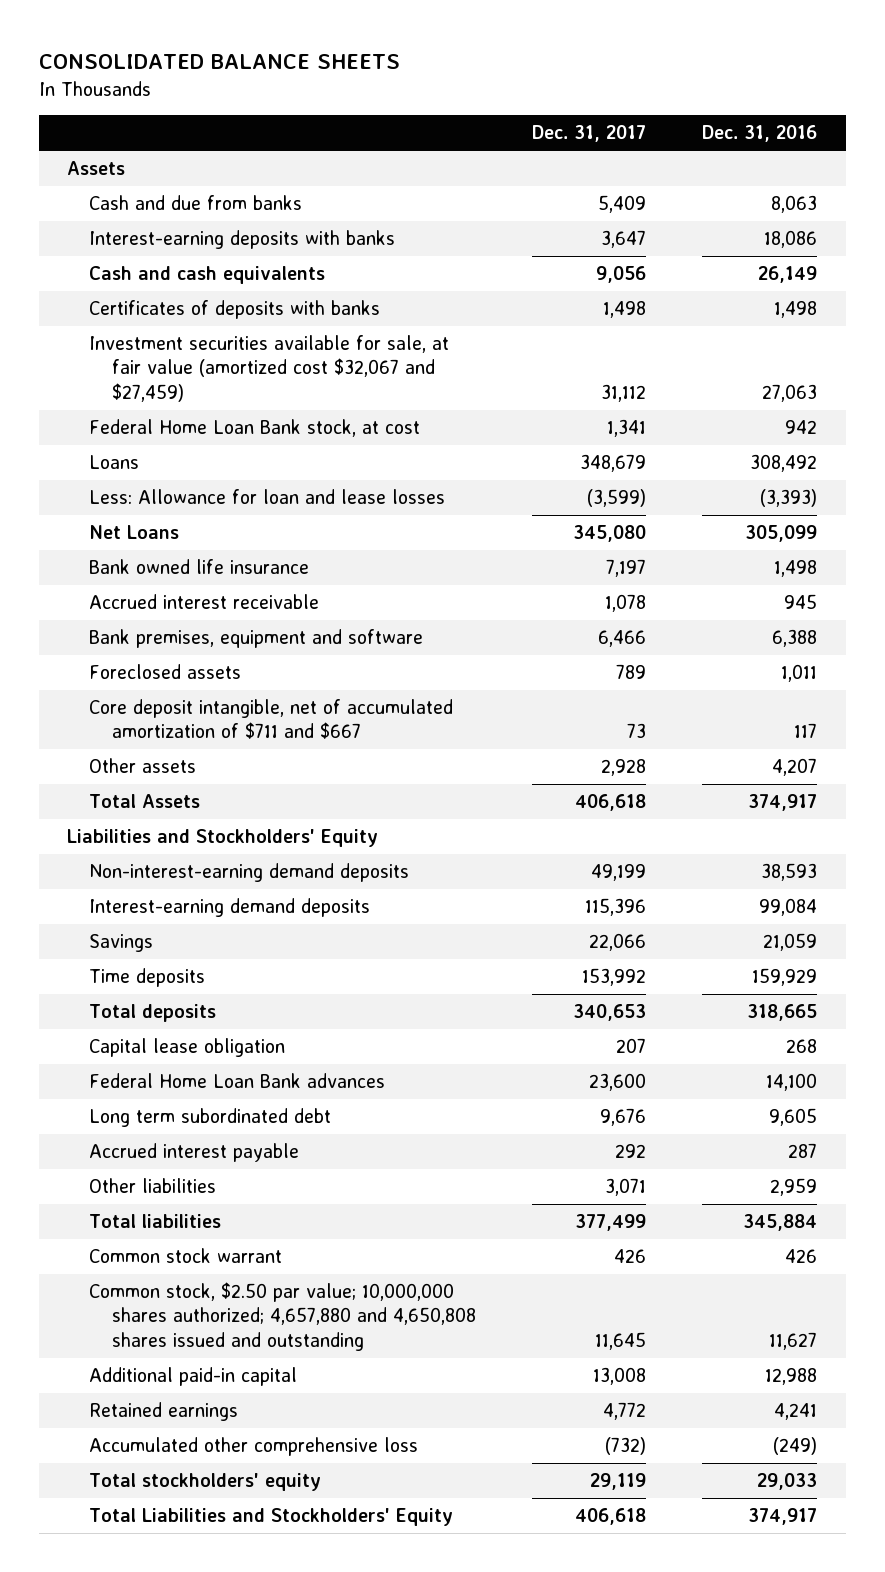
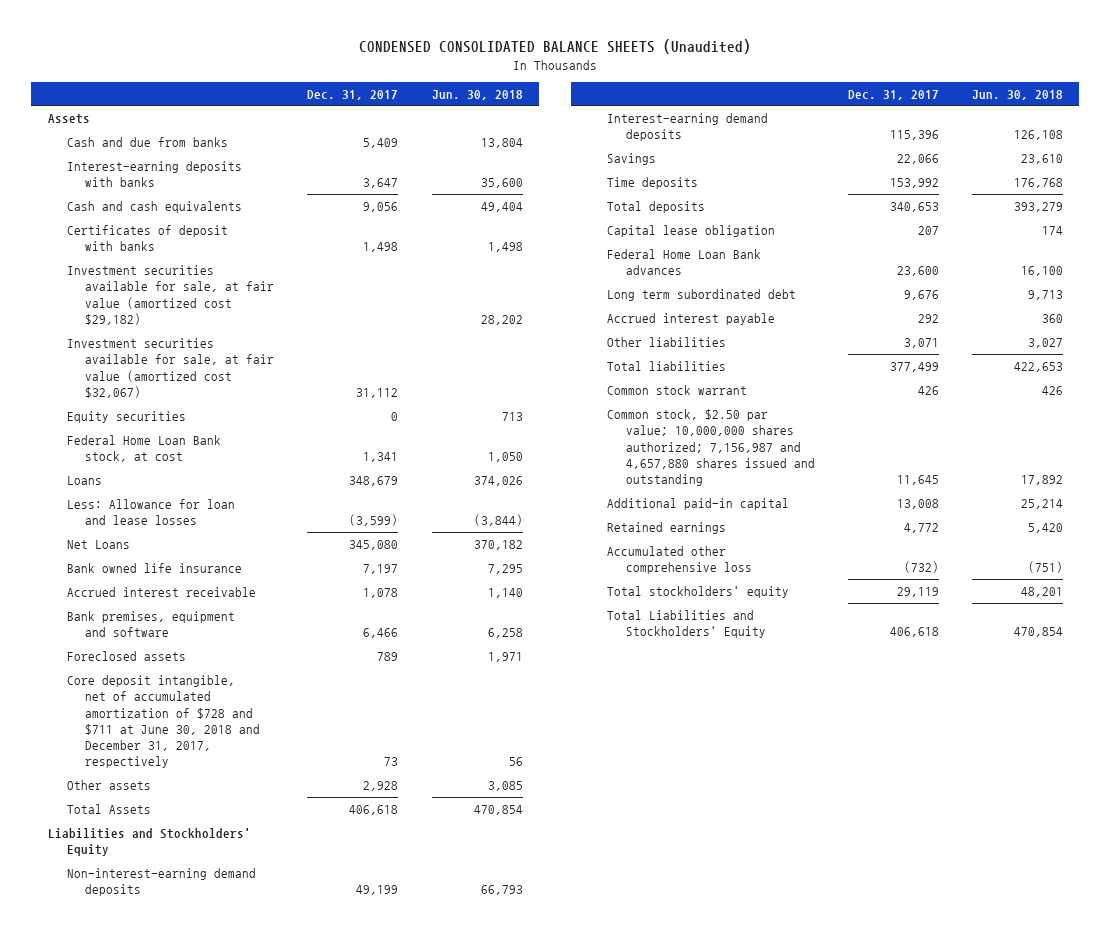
[39,54,401,70] CONSOLIDATED BALANCE SHEETS -> [359,39,752,55] CONDENSED CONSOLIDATED BALANCE SHEETS (Unaudited)
[702,125,818,143] Dec. 31, 2016 -> none
none -> [431,89,523,100] Jun. 30, 2018
[89,300,381,320] Certificates of deposits with banks -> [66,225,228,252] Certificates of deposit with banks
none -> [66,265,275,325] Investment securities available for sale, at fair value (amortized cost $29,182)
[89,335,450,402] Investment securities available for sale, at fair value (amortized cost $32,067 and $27,459) -> [66,338,275,398] Investment securities available for sale, at fair value (amortized cost $32,067)
none -> [66,411,186,424] Equity securities
[89,699,454,740] Core deposit intangible, net of accumulated amortization of $711 and $667 -> [66,675,261,769] Core deposit intangible, net of accumulated amortization of $728 and $711 at June 30, 2018 and December 31, 2017, respectively
[89,1282,476,1351] Common stock, $2.50 par value; 10,000,000 shares authorized; 4,657,880 and 4,650,808 shares issued and outstanding -> [606,409,815,487] Common stock, $2.50 par value; 10,000,000 shares authorized; 7,156,987 and 4,657,880 shares issued and outstanding

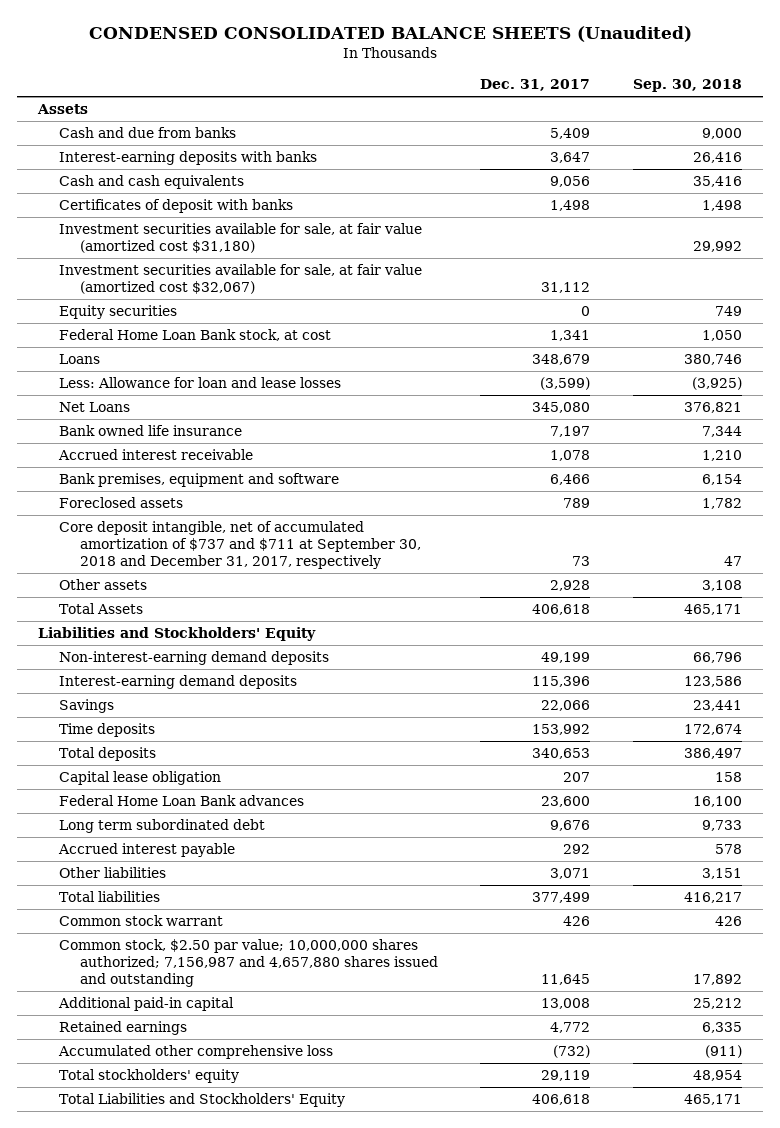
[431,89,523,100] Jun. 30, 2018 -> none
none -> [632,79,742,93] Sep. 30, 2018
[66,265,275,325] Investment securities available for sale, at fair value (amortized cost $29,182) -> [58,223,422,254] Investment securities available for sale, at fair value (amortized cost $31,180)
[66,675,261,769] Core deposit intangible, net of accumulated amortization of $728 and $711 at June 30, 2018 and December 31, 2017, respectively -> [58,521,421,570] Core deposit intangible, net of accumulated amortization of $737 and $711 at September 30, 2018 and December 31, 2017, respectively

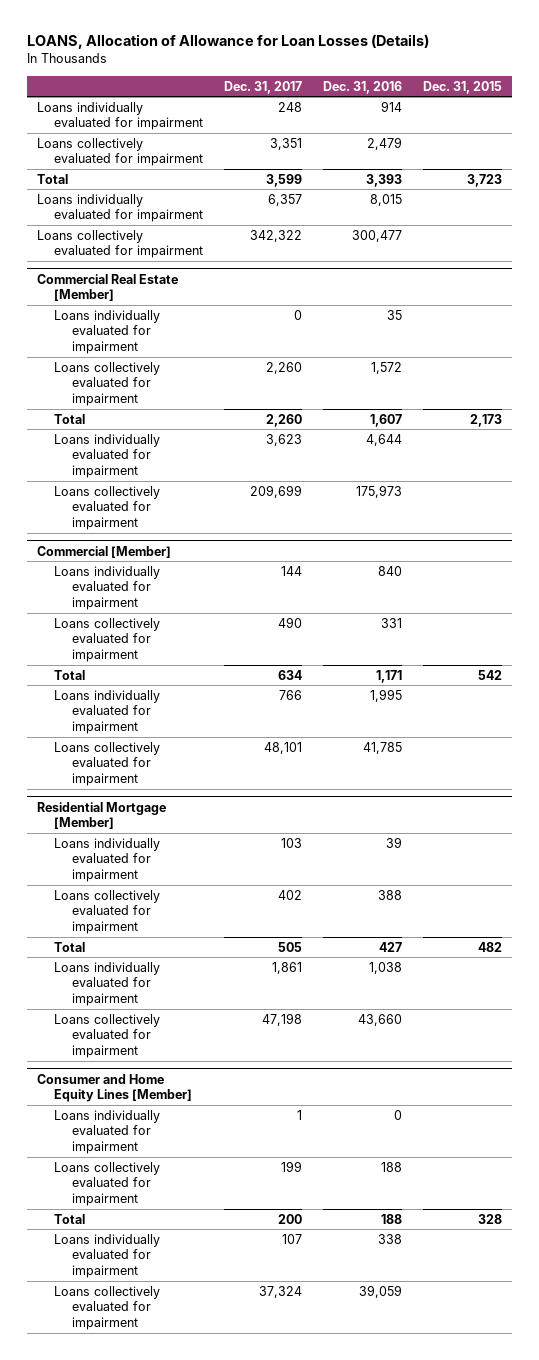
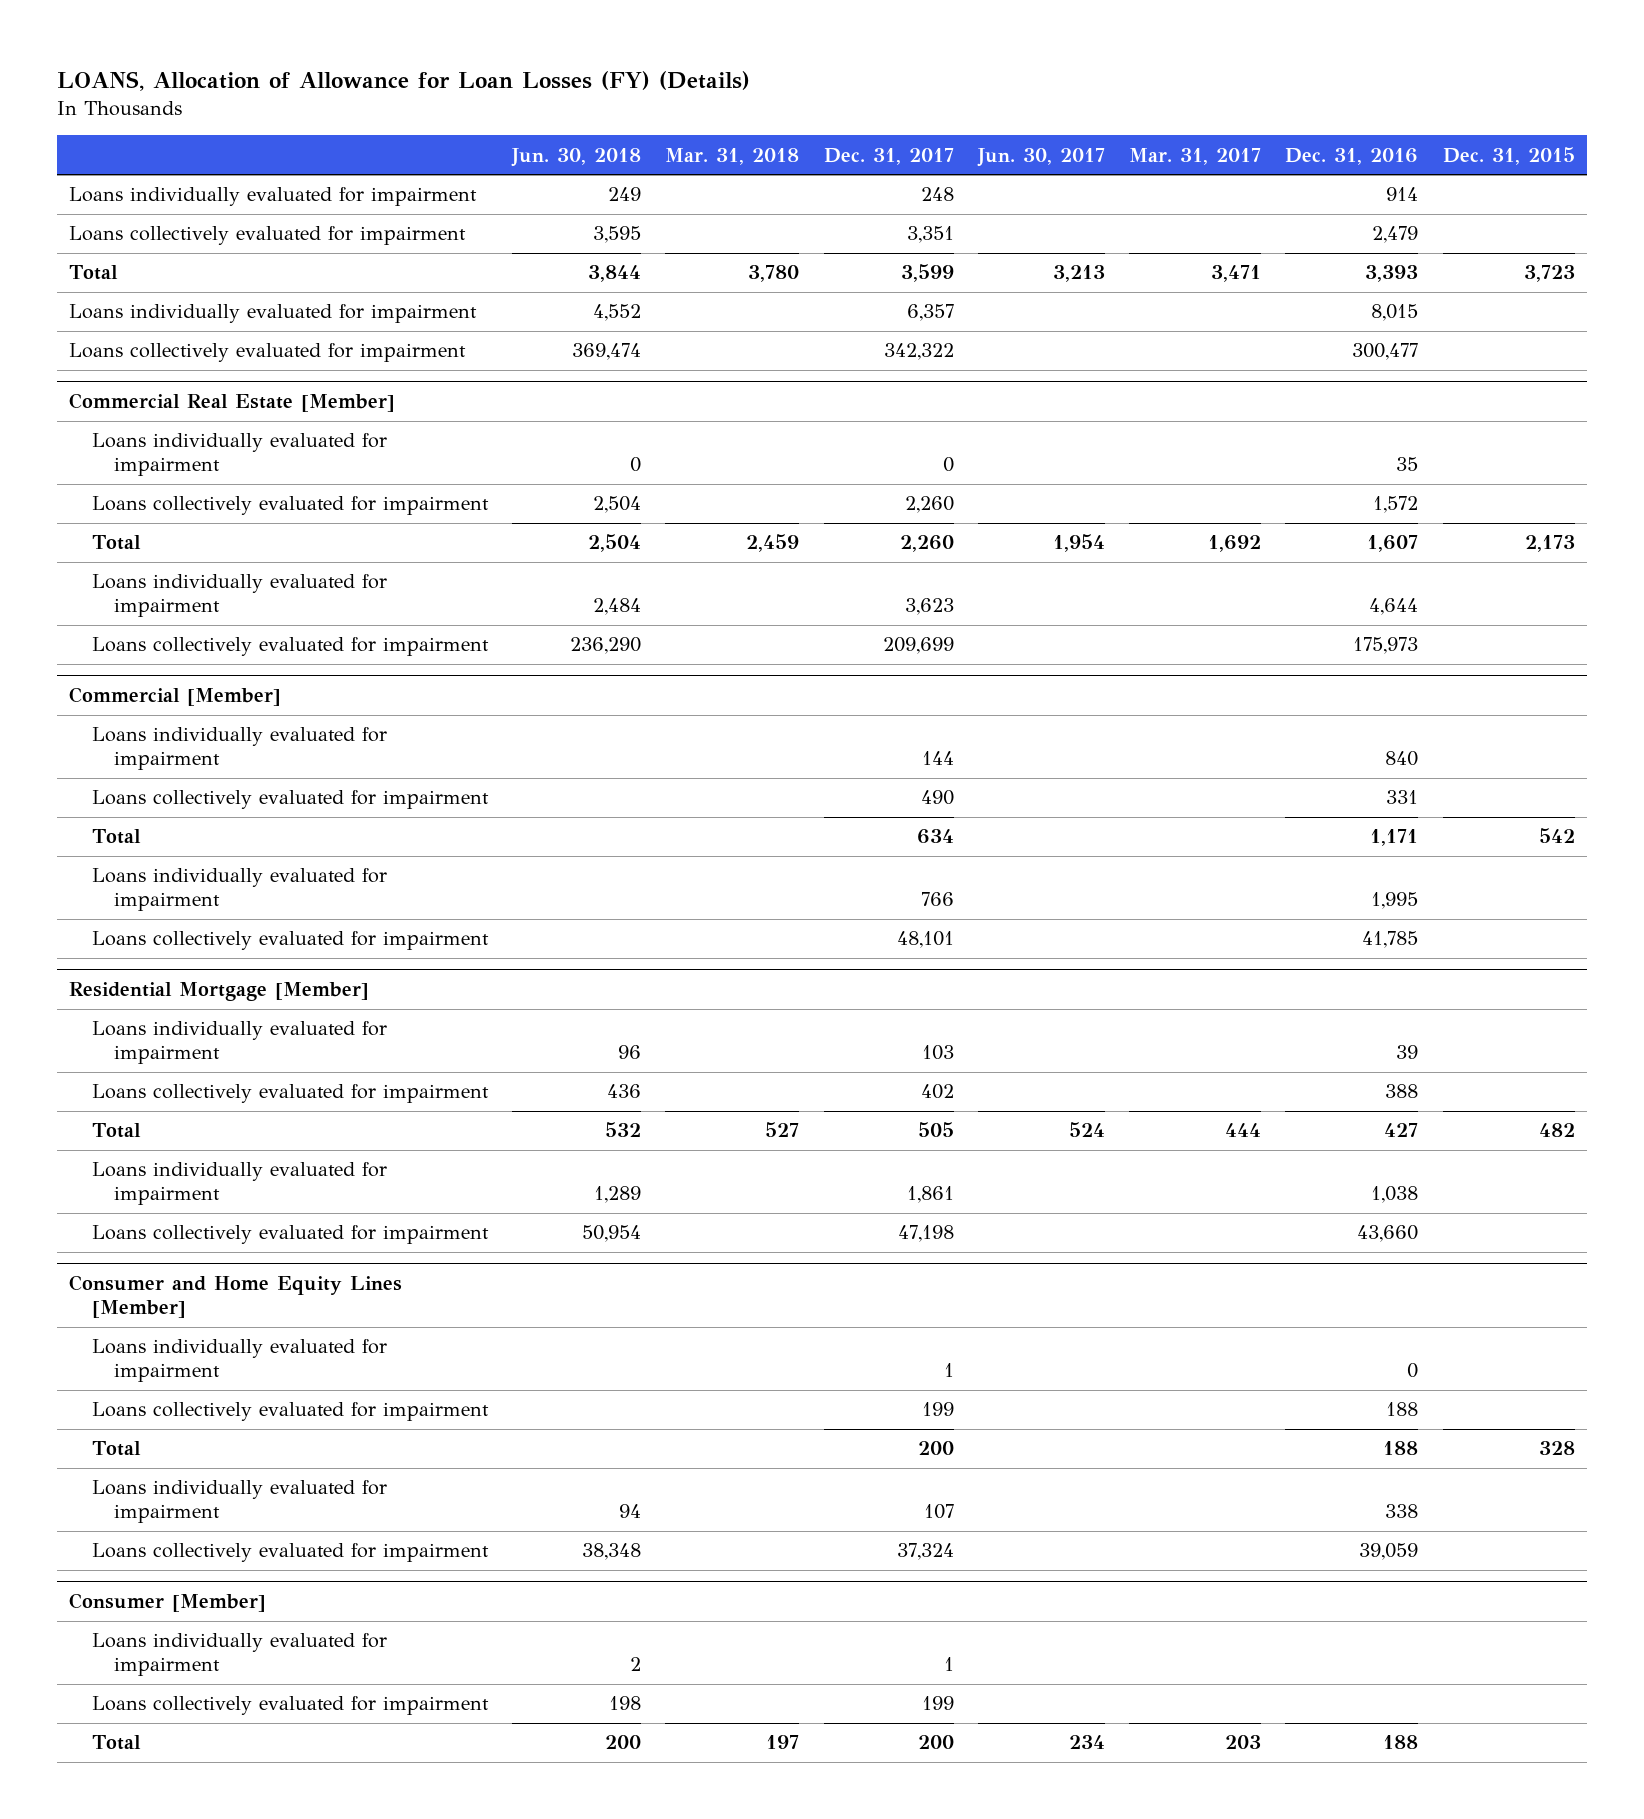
[26,34,429,50] LOANS, Allocation of Allowance for Loan Losses (Details) -> [57,71,751,92] LOANS, Allocation of Allowance for Loan Losses (FY) (Details)
none -> [510,147,641,167] Jun. 30, 2018
none -> [665,147,800,165] Mar. 31, 2018
none -> [976,147,1105,167] Jun. 30, 2017
none -> [1129,147,1262,165] Mar. 31, 2017
none -> [69,1593,267,1613] Consumer [Member]
none -> [91,1633,387,1677] Loans individually evaluated for impairment
none -> [91,1696,489,1716] Loans collectively evaluated for impairment
none -> [91,1735,141,1751] Total

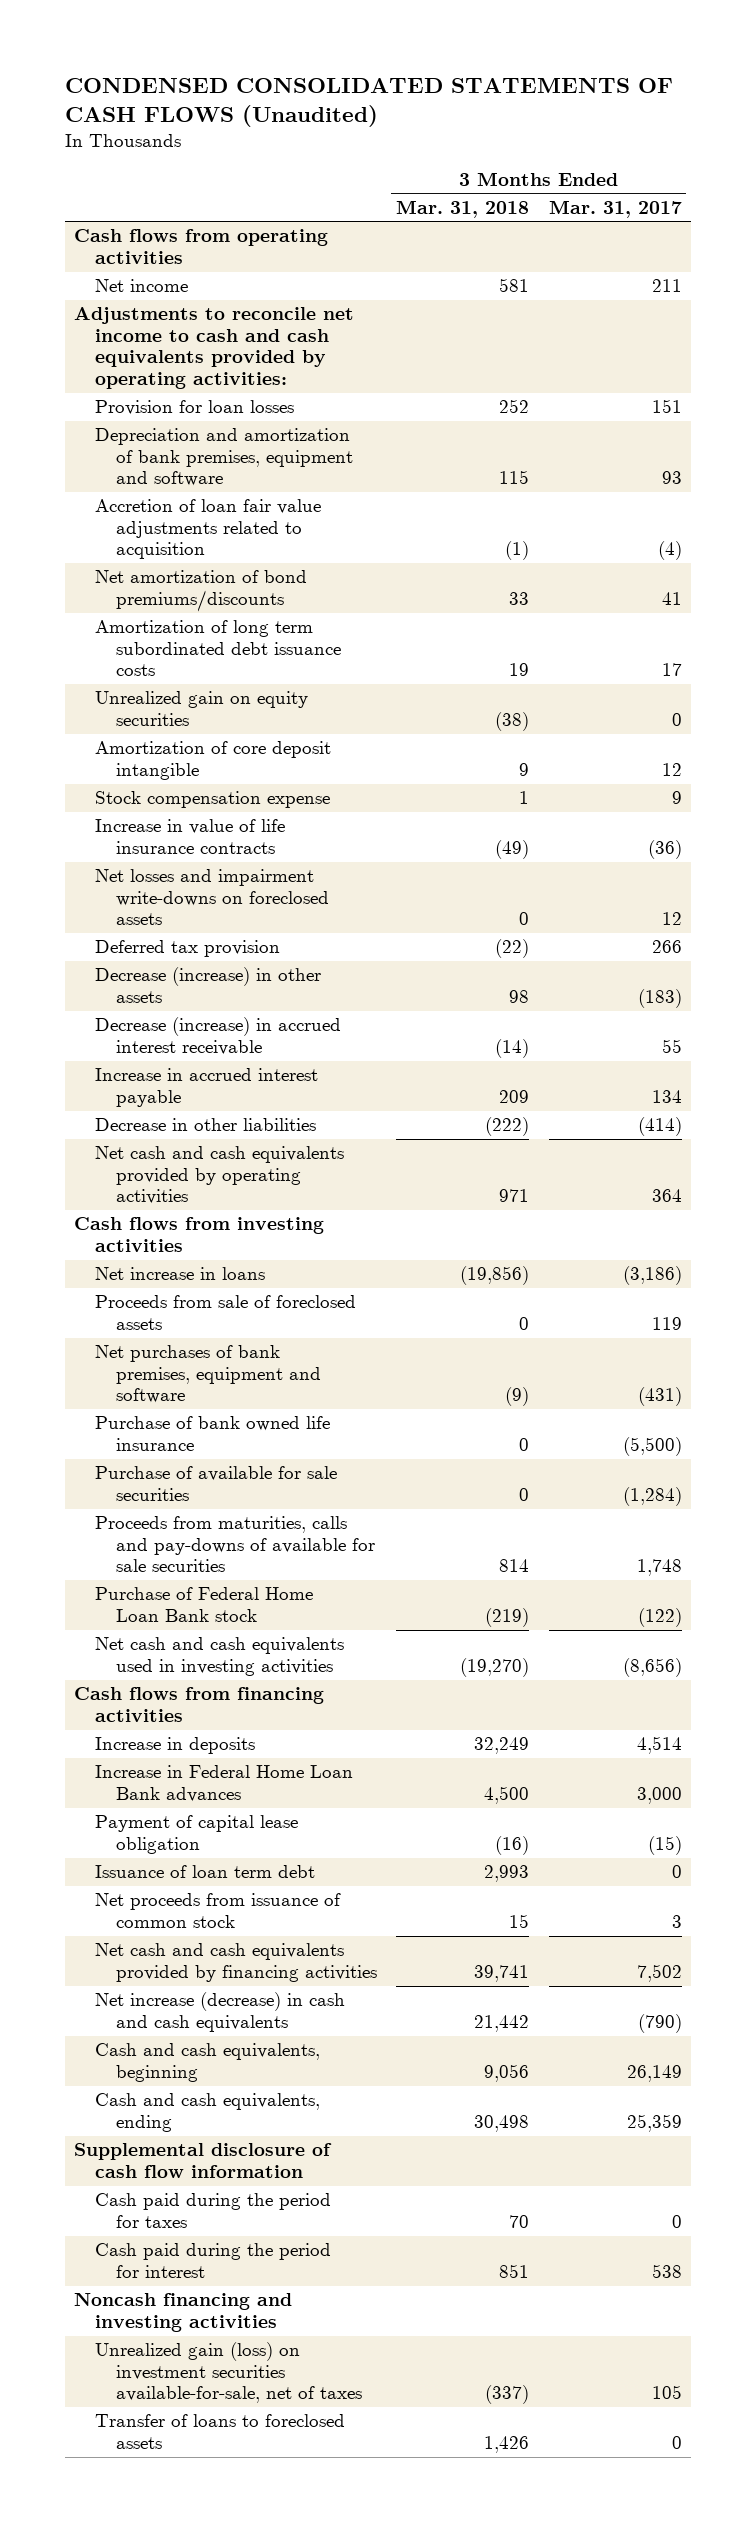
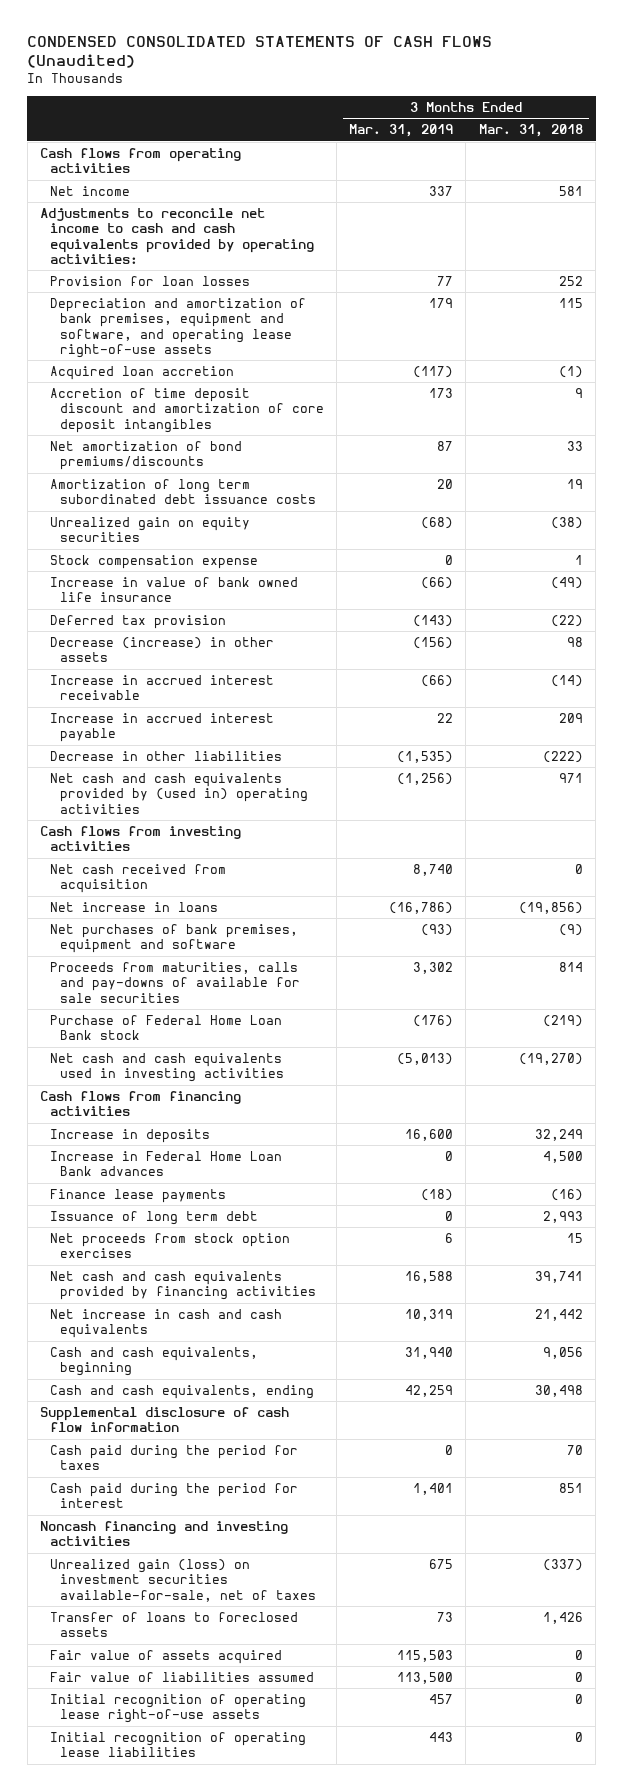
[548,199,682,218] Mar. 31, 2017 -> none
none -> [349,124,454,138] Mar. 31, 2019
[94,428,353,487] Depreciation and amortization of bank premises, equipment and software -> [49,297,306,358] Depreciation and amortization of bank premises, equipment and software, and operating lease right-of-use assets
[94,499,321,560] Accretion of loan fair value adjustments related to acquisition -> [49,365,234,380] Acquired loan accretion
none -> [49,387,324,433] Accretion of time deposit discount and amortization of core deposit intangibles
[94,741,331,780] Amortization of core deposit intangible -> none
[94,869,329,926] Net losses and impairment write-downs on foreclosed assets -> none
[94,819,285,854] Increase in value of life insurance contracts -> [49,576,298,603] Increase in value of bank owned life insurance
[94,1017,341,1055] Decrease (increase) in accrued interest receivable -> [49,674,274,701] Increase in accrued interest receivable
[94,1146,344,1205] Net cash and cash equivalents provided by operating activities -> [49,772,308,814] Net cash and cash equivalents provided by (used in) operating activities
none -> [49,863,226,894] Net cash received from acquisition
[94,1295,356,1330] Proceeds from sale of foreclosed assets -> none
[94,1416,330,1451] Purchase of bank owned life insurance -> none
[94,1466,337,1501] Purchase of available for sale securities -> none
[94,1815,298,1854] Payment of capital lease obligation -> none
[94,1893,341,1928] Net proceeds from issuance of common stock -> none
none -> [49,1188,226,1203] Finance lease payments
[94,1865,315,1879] Issuance of loan term debt -> [49,1210,258,1225] Issuance of long term debt
none -> [49,1232,290,1259] Net proceeds from stock option exercises
[94,1992,345,2032] Net increase (decrease) in cash and cash equivalents -> [49,1308,282,1339] Net increase in cash and cash equivalents
none -> [49,1649,282,1664] Fair value of assets acquired
none -> [49,1671,314,1682] Fair value of liabilities assumed
none -> [49,1693,306,1724] Initial recognition of operating lease right-of-use assets
none -> [49,1731,306,1758] Initial recognition of operating lease liabilities

